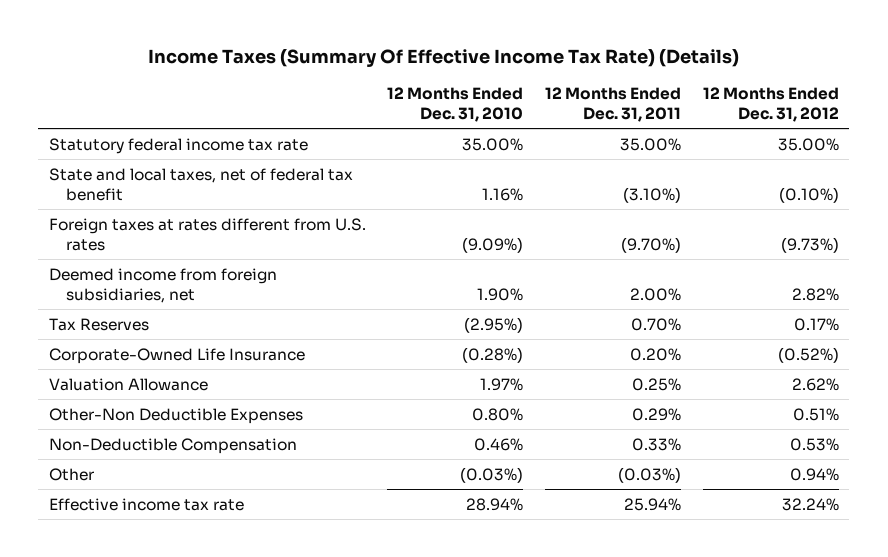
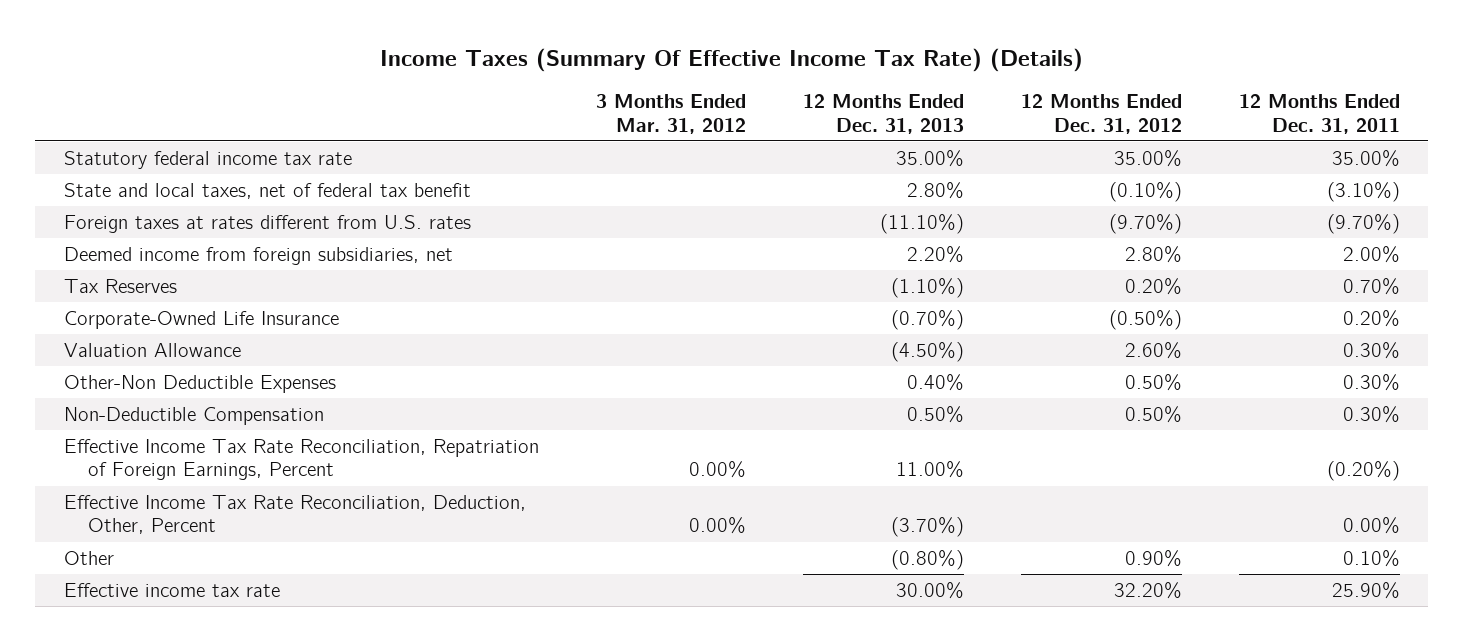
[387,87,524,122] 12 Months Ended Dec. 31, 2010 -> none
none -> [595,93,746,134] 3 Months Ended Mar. 31, 2012
none -> [802,93,964,134] 12 Months Ended Dec. 31, 2013
[780,236,839,253] (9.73%) -> [1108,213,1182,234] (9.70%)
[791,287,839,301] 2.82% -> [1124,245,1182,263] 2.80%
[793,317,839,331] 0.17% -> [1124,277,1182,295] 0.20%
[777,346,839,363] (0.52%) -> [1108,309,1182,330] (0.50%)
[632,377,682,391] 0.25% -> [1342,341,1400,359] 0.30%
[791,377,839,391] 2.62% -> [1124,341,1182,359] 2.60%
[632,407,682,421] 0.29% -> [1342,373,1400,391] 0.30%
[792,407,839,421] 0.51% -> [1124,373,1182,391] 0.50%
[632,437,682,451] 0.33% -> [1342,405,1400,423] 0.30%
[789,437,839,451] 0.53% -> [1124,405,1182,423] 0.50%
none -> [63,438,539,481] Effective Income Tax Rate Reconciliation, Repatriation of Foreign Earnings, Percent
none -> [63,494,526,535] Effective Income Tax Rate Reconciliation, Deduction, Other, Percent
[618,466,682,483] (0.03%) -> [1342,549,1400,567] 0.10%
[789,467,839,481] 0.94% -> [1124,549,1182,567] 0.90%
[624,497,682,511] 25.94% -> [1331,581,1400,599] 25.90%
[781,497,839,511] 32.24% -> [1113,581,1182,599] 32.20%

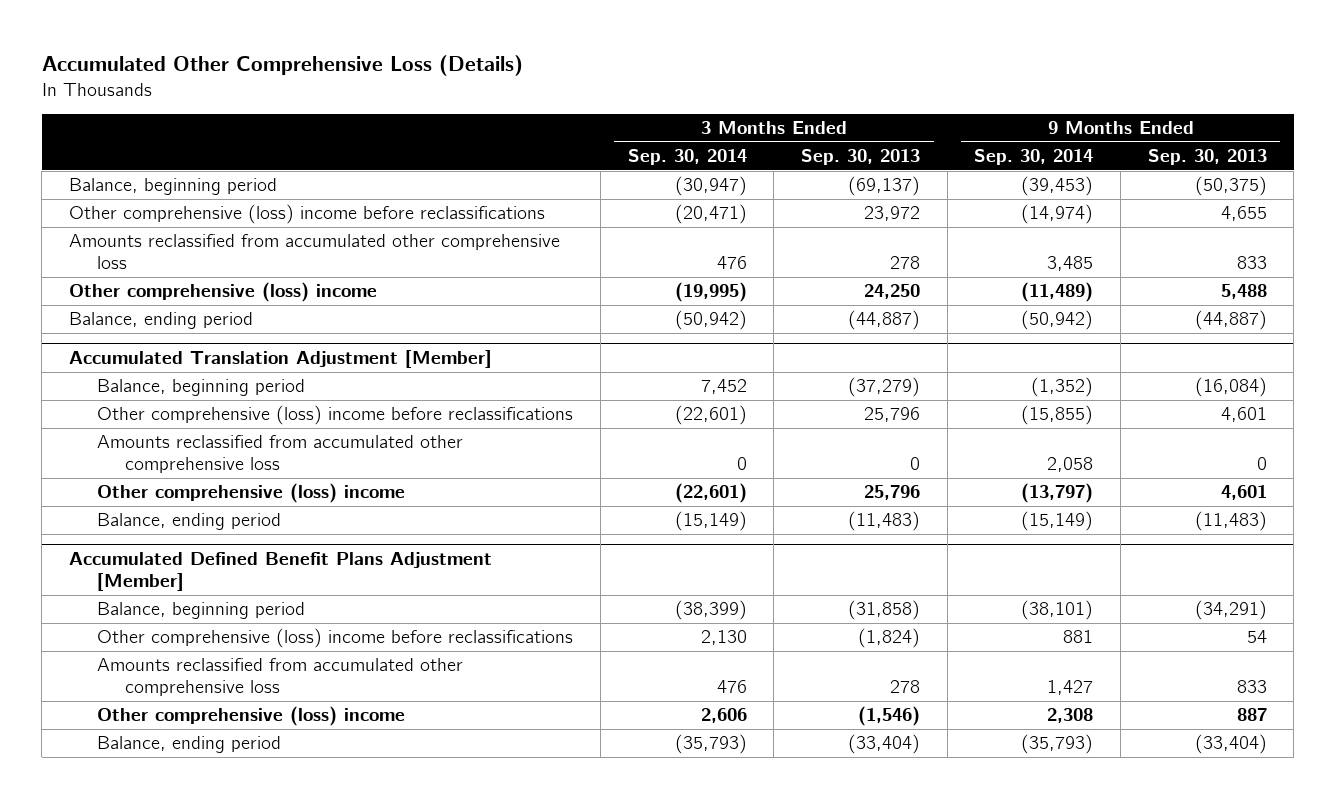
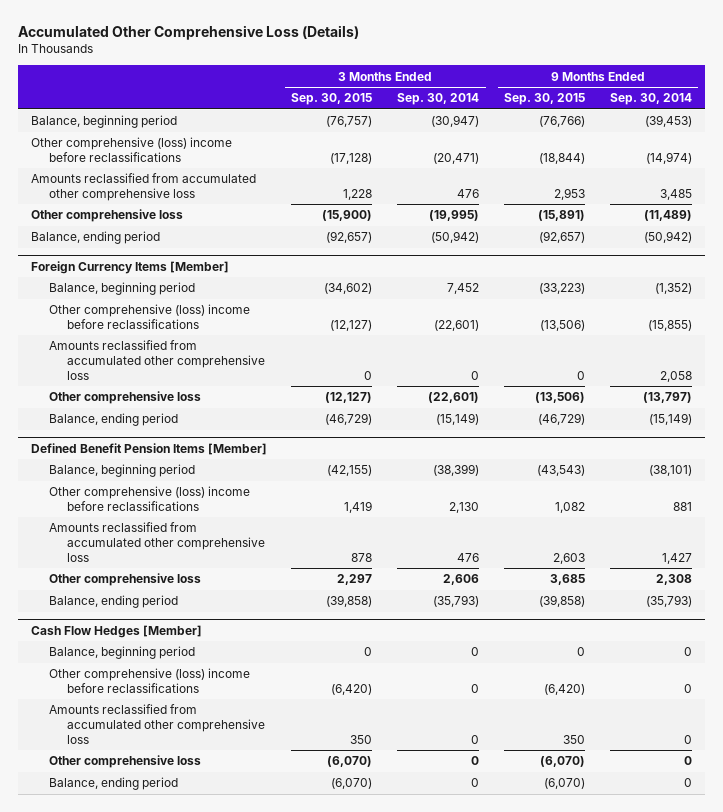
[800,149,920,166] Sep. 30, 2013 -> none
[1147,149,1267,166] Sep. 30, 2013 -> none
none -> [291,93,373,106] Sep. 30, 2015
none -> [504,93,586,106] Sep. 30, 2015
[69,282,378,303] Other comprehensive (loss) income -> [30,209,183,223] Other comprehensive loss
[69,350,493,369] Accumulated Translation Adjustment [Member] -> none
none -> [30,260,229,274] Foreign Currency Items [Member]
[97,483,406,504] Other comprehensive (loss) income -> [48,391,201,405] Other comprehensive loss
[69,552,493,591] Accumulated Defined Benefit Plans Adjustment [Member] -> none
none -> [30,442,267,455] Defined Benefit Pension Items [Member]
[97,706,406,727] Other comprehensive (loss) income -> [48,573,201,587] Other comprehensive loss
none -> [30,624,202,638] Cash Flow Hedges [Member]
none -> [48,646,195,660] Balance, beginning period
none -> [48,668,250,693] Other comprehensive (loss) income before reclassifications
none -> [48,704,265,744] Amounts reclassified from accumulated other comprehensive loss
none -> [48,755,201,769] Other comprehensive loss
none -> [48,777,178,791] Balance, ending period

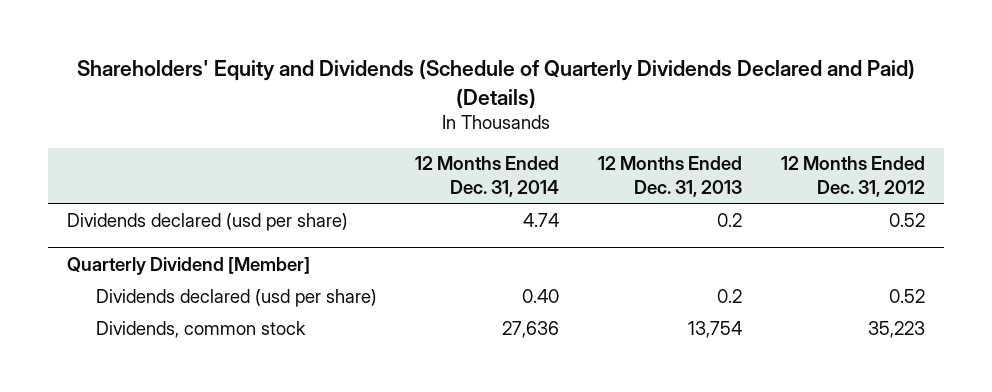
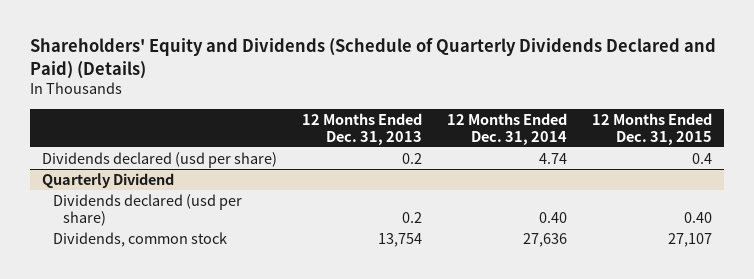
[780,156,925,198] 12 Months Ended Dec. 31, 2012 -> none
none -> [591,112,712,145] 12 Months Ended Dec. 31, 2015
[67,256,311,275] Quarterly Dividend [Member] -> [42,172,175,188] Quarterly Dividend

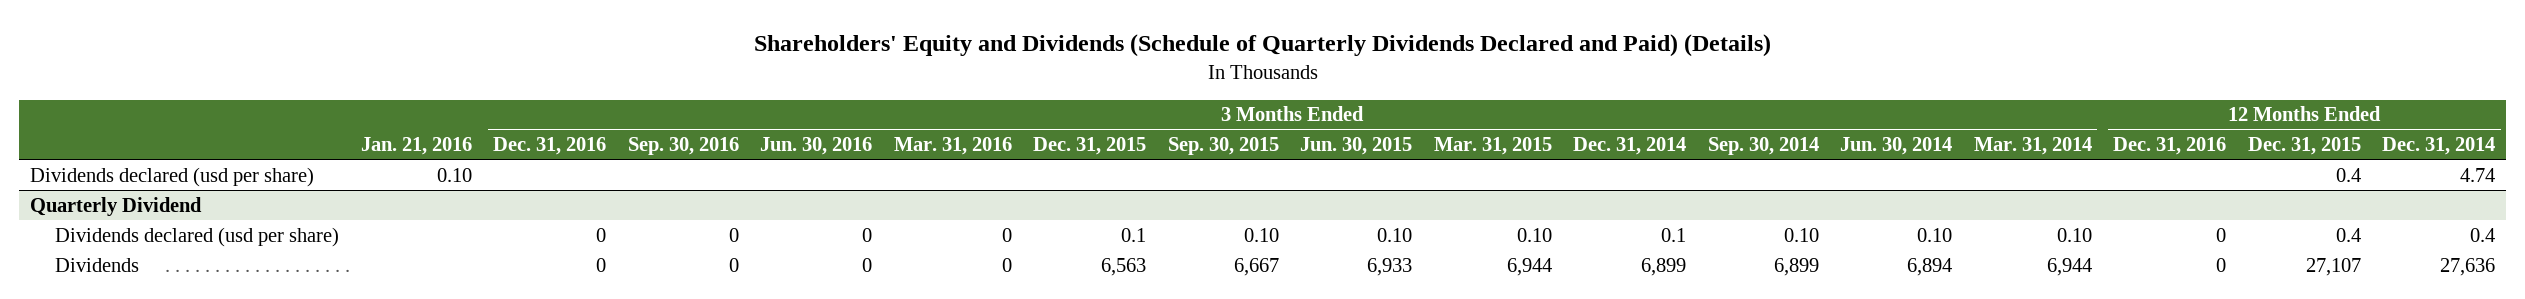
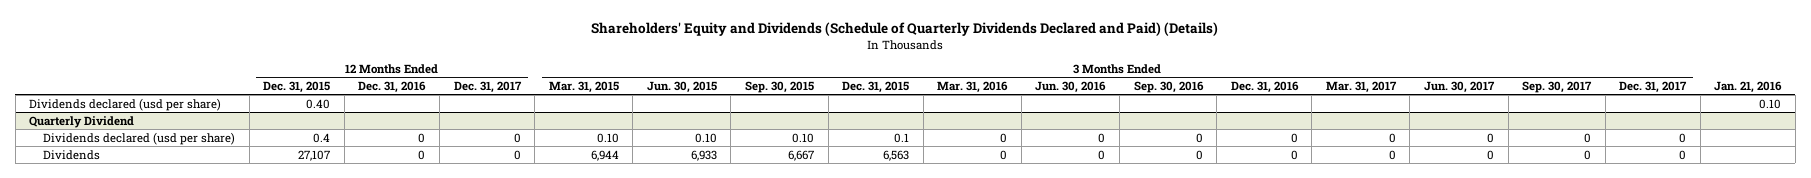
[1573,137,1687,156] Dec. 31, 2014 -> none
[1707,137,1819,156] Sep. 30, 2014 -> none
[1840,137,1953,156] Jun. 30, 2014 -> none
[1973,137,2092,156] Mar. 31, 2014 -> none
[2382,137,2496,156] Dec. 31, 2014 -> none
none -> [453,81,522,94] Dec. 31, 2017
none -> [1325,81,1397,94] Mar. 31, 2017
none -> [1423,81,1495,94] Jun. 30, 2017
none -> [1522,81,1593,94] Sep. 30, 2017
none -> [1619,81,1688,94] Dec. 31, 2017
[2335,167,2361,182] 0.4 -> [306,98,331,109] 0.40

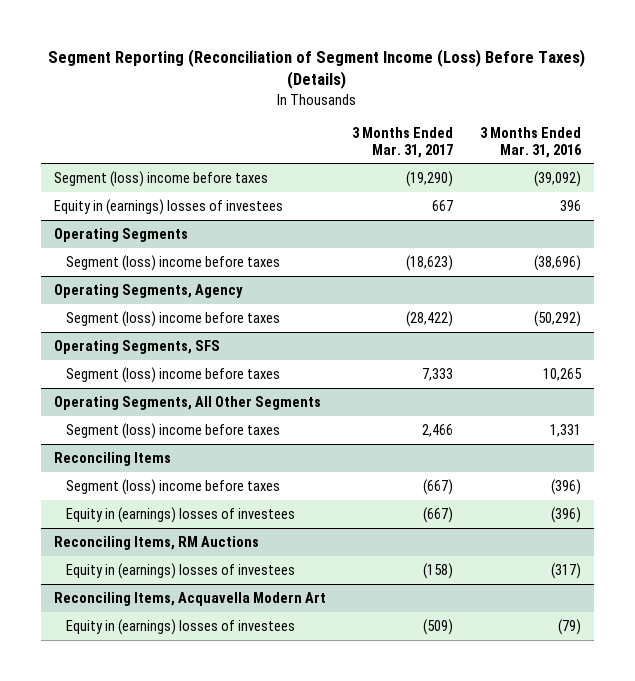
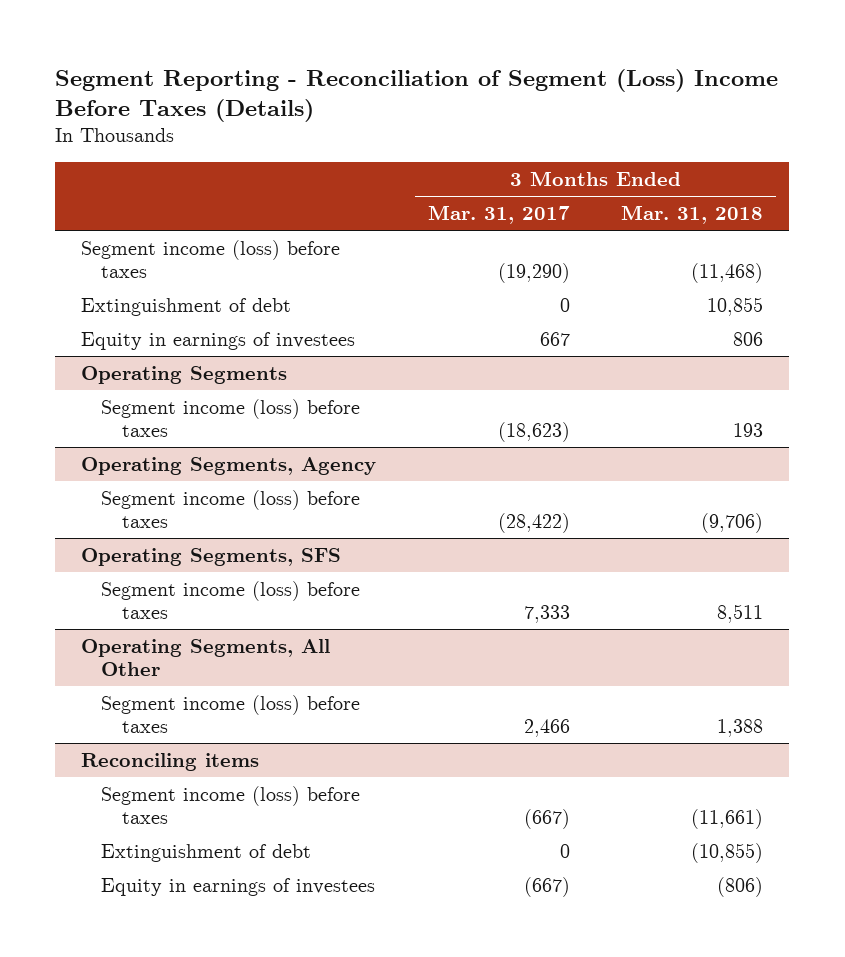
[48,49,586,90] Segment Reporting (Reconciliation of Segment Income (Loss) Before Taxes) (Details) -> [55,68,779,122] Segment Reporting - Reconciliation of Segment (Loss) Income Before Taxes (Details)
[479,127,582,158] 3 Months Ended Mar. 31, 2016 -> none
none -> [621,204,764,224] Mar. 31, 2018
[53,170,268,187] Segment (loss) income before taxes -> [81,239,341,278] Segment income (loss) before taxes
none -> [81,297,292,316] Extinguishment of debt
[53,198,283,215] Equity in (earnings) losses of investees -> [81,331,356,350] Equity in earnings of investees
[65,254,280,271] Segment (loss) income before taxes -> [101,398,361,437] Segment income (loss) before taxes
[65,310,280,327] Segment (loss) income before taxes -> [101,489,361,528] Segment income (loss) before taxes
[53,535,259,550] Reconciling Items, RM Auctions -> none
[65,562,295,579] Equity in (earnings) losses of investees -> none
[53,591,326,606] Reconciling Items, Acquavella Modern Art -> none
[65,618,295,635] Equity in (earnings) losses of investees -> none
[65,366,280,383] Segment (loss) income before taxes -> [101,580,361,619] Segment income (loss) before taxes
[53,395,321,410] Operating Segments, All Other Segments -> [81,638,331,676] Operating Segments, All Other
[65,422,280,439] Segment (loss) income before taxes -> [101,694,361,733] Segment income (loss) before taxes
[53,451,171,466] Reconciling Items -> [81,752,260,771] Reconciling items
[65,478,280,495] Segment (loss) income before taxes -> [101,785,361,824] Segment income (loss) before taxes
none -> [101,843,312,862] Extinguishment of debt
[65,506,295,523] Equity in (earnings) losses of investees -> [101,877,376,896] Equity in earnings of investees

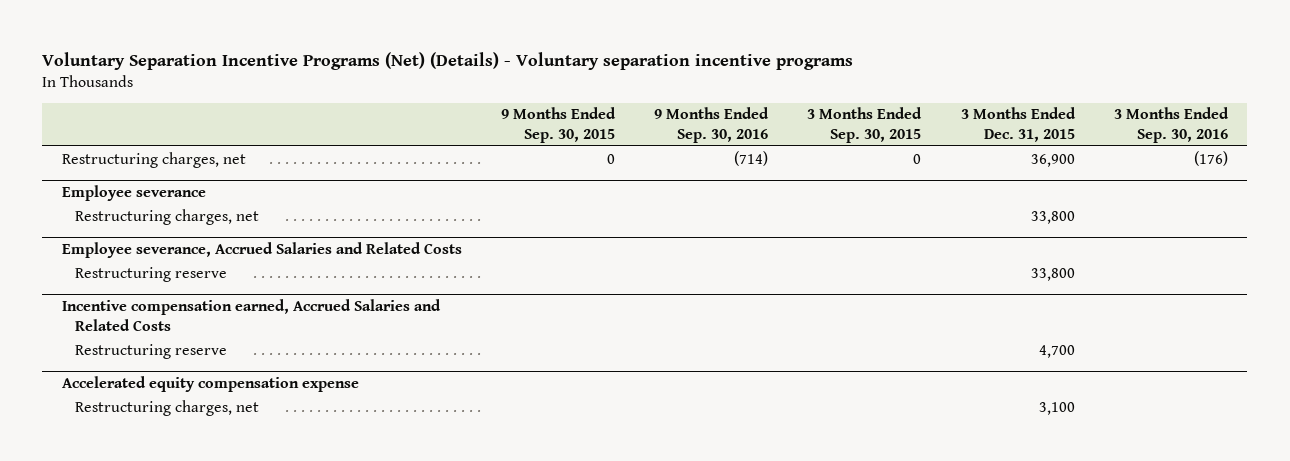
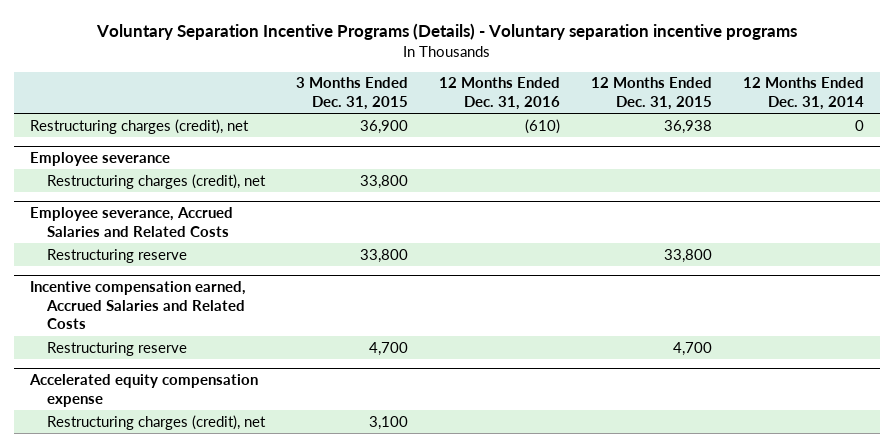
[42,52,854,71] Voluntary Separation Incentive Programs (Net) (Details) - Voluntary separation incentive programs -> [95,23,797,41] Voluntary Separation Incentive Programs (Details) - Voluntary separation incentive programs
[501,107,617,143] 9 Months Ended Sep. 30, 2015 -> none
[654,107,770,143] 9 Months Ended Sep. 30, 2016 -> none
[807,107,923,143] 3 Months Ended Sep. 30, 2015 -> none
[1113,107,1229,143] 3 Months Ended Sep. 30, 2016 -> none
none -> [439,77,561,111] 12 Months Ended Dec. 31, 2016
none -> [591,77,713,111] 12 Months Ended Dec. 31, 2015
none -> [743,77,865,111] 12 Months Ended Dec. 31, 2014
[61,151,246,168] Restructuring charges, net -> [29,118,249,134] Restructuring charges (credit), net
[75,208,260,225] Restructuring charges, net -> [47,173,267,189] Restructuring charges (credit), net
[75,399,260,416] Restructuring charges, net -> [47,414,267,430] Restructuring charges (credit), net

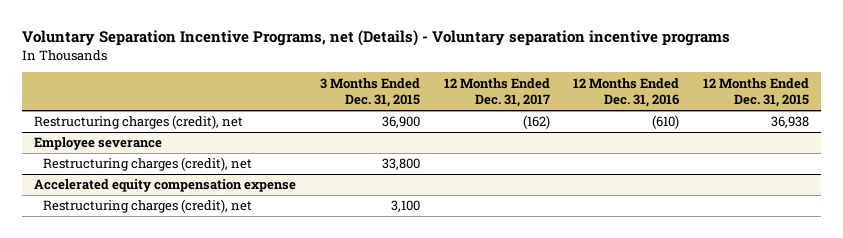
[95,23,797,41] Voluntary Separation Incentive Programs (Details) - Voluntary separation incentive programs -> [22,30,731,47] Voluntary Separation Incentive Programs, net (Details) - Voluntary separation incentive programs
[743,77,865,111] 12 Months Ended Dec. 31, 2014 -> none
none -> [443,77,550,107] 12 Months Ended Dec. 31, 2017
[29,207,233,237] Employee severance, Accrued Salaries and Related Costs -> none
[47,248,188,263] Restructuring reserve -> none
[29,281,246,330] Incentive compensation earned, Accrued Salaries and Related Costs -> none
[47,341,188,356] Restructuring reserve -> none

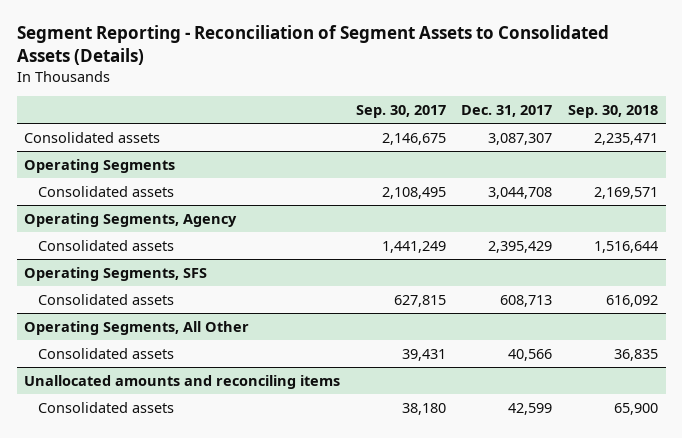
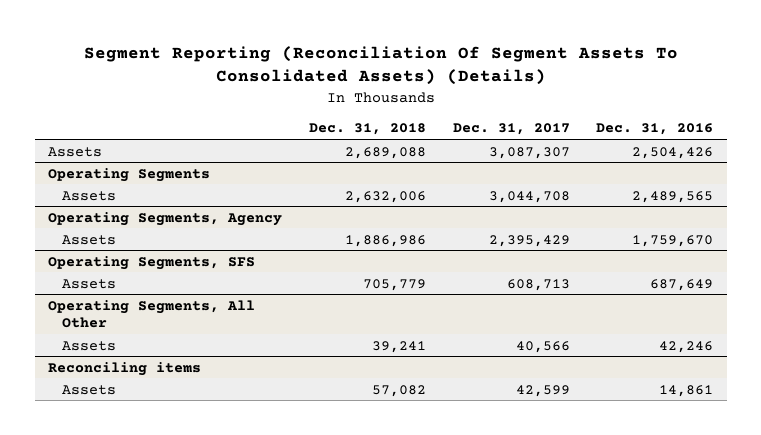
[16,25,609,65] Segment Reporting - Reconciliation of Segment Assets to Consolidated Assets (Details) -> [83,46,678,86] Segment Reporting (Reconciliation Of Segment Assets To Consolidated Assets) (Details)
[355,105,446,119] Sep. 30, 2017 -> none
[567,105,658,119] Sep. 30, 2018 -> none
none -> [308,123,426,136] Dec. 31, 2018
none -> [596,123,714,136] Dec. 31, 2016
[24,131,161,143] Consolidated assets -> [48,146,103,157] Assets
[37,185,174,197] Consolidated assets -> [61,190,116,201] Assets
[37,239,174,251] Consolidated assets -> [61,234,116,245] Assets
[37,293,174,305] Consolidated assets -> [61,278,116,289] Assets
[37,347,174,359] Consolidated assets -> [61,340,116,351] Assets
[24,374,341,389] Unallocated amounts and reconciling items -> [48,361,202,376] Reconciling items
[37,401,174,413] Consolidated assets -> [61,384,116,395] Assets

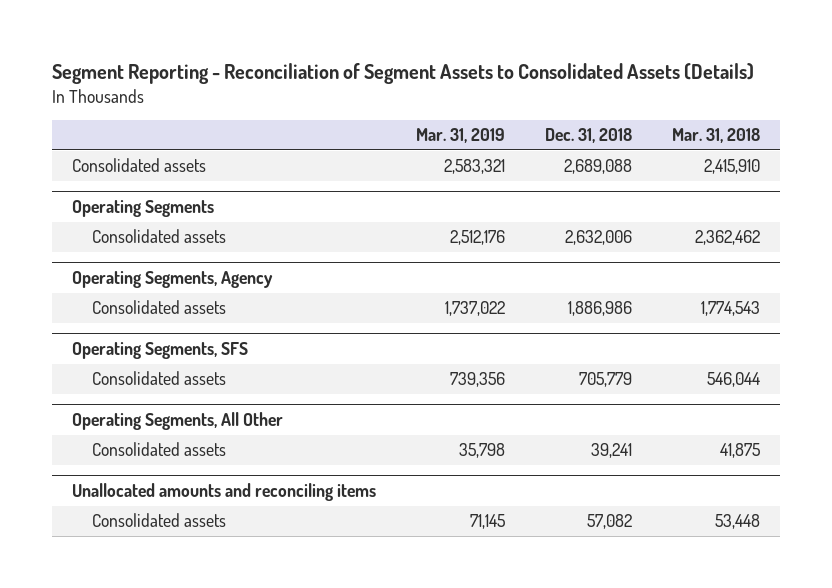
[83,46,678,86] Segment Reporting (Reconciliation Of Segment Assets To Consolidated Assets) (Details) -> [52,63,755,85] Segment Reporting - Reconciliation of Segment Assets to Consolidated Assets (Details)
[452,123,570,136] Dec. 31, 2017 -> none
[596,123,714,136] Dec. 31, 2016 -> none
none -> [416,128,506,144] Mar. 31, 2019
none -> [671,128,760,144] Mar. 31, 2018
[48,146,103,157] Assets -> [72,158,207,173] Consolidated assets
[61,190,116,201] Assets -> [91,229,226,244] Consolidated assets
[61,234,116,245] Assets -> [91,300,226,315] Consolidated assets
[61,278,116,289] Assets -> [91,371,226,386] Consolidated assets
[61,340,116,351] Assets -> [91,442,226,457] Consolidated assets
[48,361,202,376] Reconciling items -> [72,483,377,502] Unallocated amounts and reconciling items
[61,384,116,395] Assets -> [91,513,226,528] Consolidated assets

